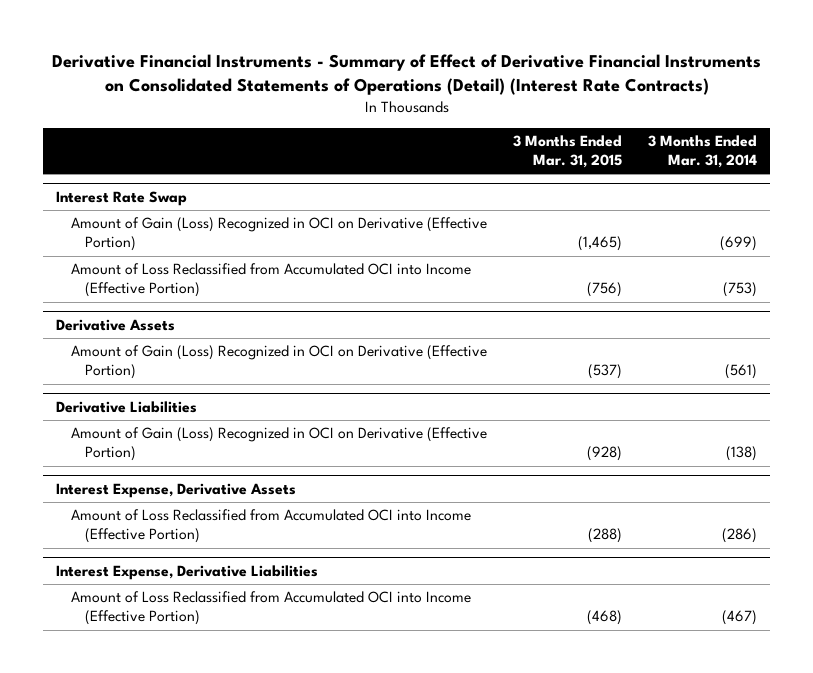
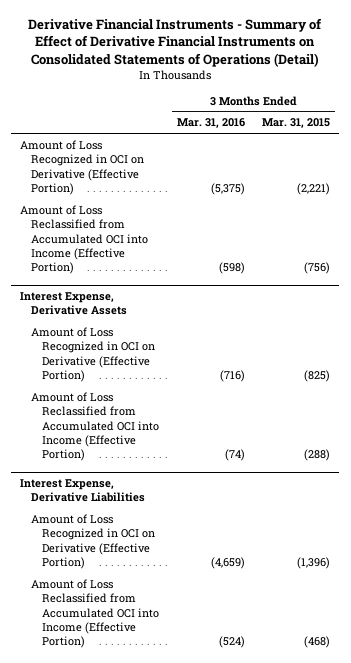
[51,54,761,96] Derivative Financial Instruments - Summary of Effect of Derivative Financial Instruments on Consolidated Statements of Operations (Detail) (Interest Rate Contracts) -> [28,17,323,67] Derivative Financial Instruments - Summary of Effect of Derivative Financial Instruments on Consolidated Statements of Operations (Detail)
[647,135,757,169] 3 Months Ended Mar. 31, 2014 -> none
none -> [176,118,245,129] Mar. 31, 2016
[56,190,188,206] Interest Rate Swap -> none
[70,217,487,252] Amount of Gain (Loss) Recognized in OCI on Derivative (Effective Portion) -> [20,139,145,195] Amount of Loss Recognized in OCI on Derivative (Effective Portion)
[577,236,622,252] (1,465) -> [297,182,331,195] (2,221)
[56,318,176,331] Derivative Assets -> none
[70,345,487,380] Amount of Gain (Loss) Recognized in OCI on Derivative (Effective Portion) -> none
[56,400,198,413] Derivative Liabilities -> none
[70,427,487,462] Amount of Gain (Loss) Recognized in OCI on Derivative (Effective Portion) -> none
none -> [31,326,156,382] Amount of Loss Recognized in OCI on Derivative (Effective Portion)
none -> [31,513,156,569] Amount of Loss Recognized in OCI on Derivative (Effective Portion)

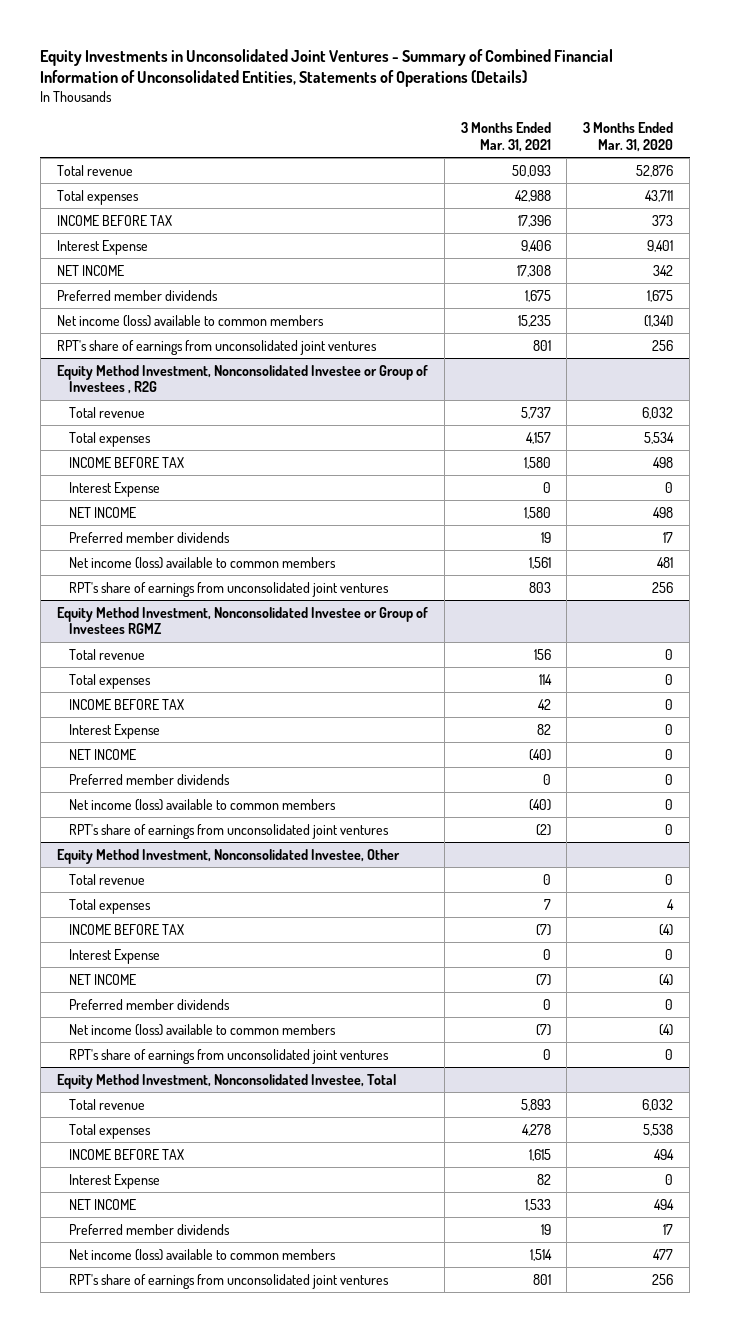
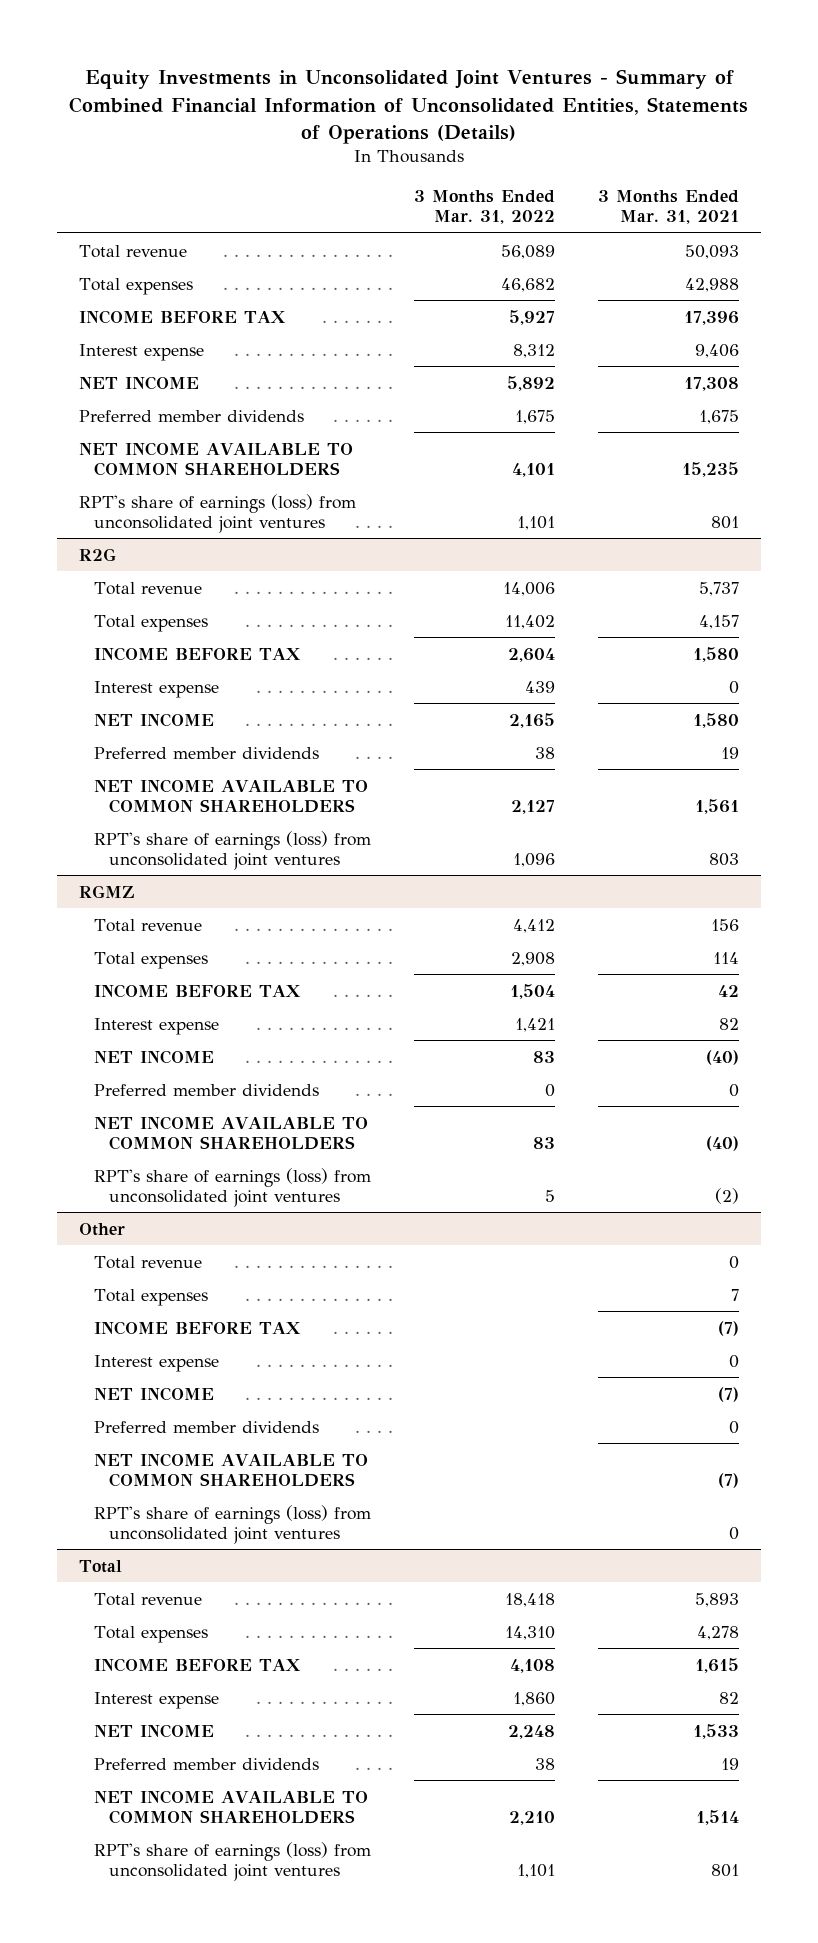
[583,122,674,152] 3 Months Ended Mar. 31, 2020 -> none
none -> [414,190,556,225] 3 Months Ended Mar. 31, 2022
[56,239,148,255] Interest Expense -> [78,343,204,361] Interest expense
[56,314,324,327] Net income (loss) available to common members -> [78,441,353,476] NET INCOME AVAILABLE TO COMMON SHAREHOLDERS
[56,339,377,355] RPT's share of earnings from unconsolidated joint ventures -> [78,493,356,533] RPT's share of earnings (loss) from unconsolidated joint ventures
[56,364,428,395] Equity Method Investment, Nonconsolidated Investee or Group of Investees , R2G -> [78,547,116,561] R2G
[68,481,160,497] Interest Expense -> [94,680,220,698] Interest expense
[68,556,336,569] Net income (loss) available to common members -> [94,778,369,813] NET INCOME AVAILABLE TO COMMON SHAREHOLDERS
[68,581,389,597] RPT's share of earnings from unconsolidated joint ventures -> [94,830,372,870] RPT's share of earnings (loss) from unconsolidated joint ventures
[56,606,428,635] Equity Method Investment, Nonconsolidated Investee or Group of Investees RGMZ -> [78,884,134,898] RGMZ
[68,723,160,739] Interest Expense -> [94,1017,220,1035] Interest expense
[68,798,336,811] Net income (loss) available to common members -> [94,1115,369,1150] NET INCOME AVAILABLE TO COMMON SHAREHOLDERS
[68,823,389,839] RPT's share of earnings from unconsolidated joint ventures -> [94,1167,372,1207] RPT's share of earnings (loss) from unconsolidated joint ventures
[56,848,400,864] Equity Method Investment, Nonconsolidated Investee, Other -> [78,1222,125,1236] Other
[68,948,160,964] Interest Expense -> [94,1354,220,1372] Interest expense
[68,1023,336,1036] Net income (loss) available to common members -> [94,1452,369,1487] NET INCOME AVAILABLE TO COMMON SHAREHOLDERS
[68,1048,389,1064] RPT's share of earnings from unconsolidated joint ventures -> [94,1504,372,1544] RPT's share of earnings (loss) from unconsolidated joint ventures
[56,1073,396,1089] Equity Method Investment, Nonconsolidated Investee, Total -> [78,1559,122,1573] Total
[68,1173,160,1189] Interest Expense -> [94,1691,220,1709] Interest expense
[68,1248,336,1261] Net income (loss) available to common members -> [94,1789,369,1824] NET INCOME AVAILABLE TO COMMON SHAREHOLDERS
[68,1273,389,1289] RPT's share of earnings from unconsolidated joint ventures -> [94,1841,372,1881] RPT's share of earnings (loss) from unconsolidated joint ventures

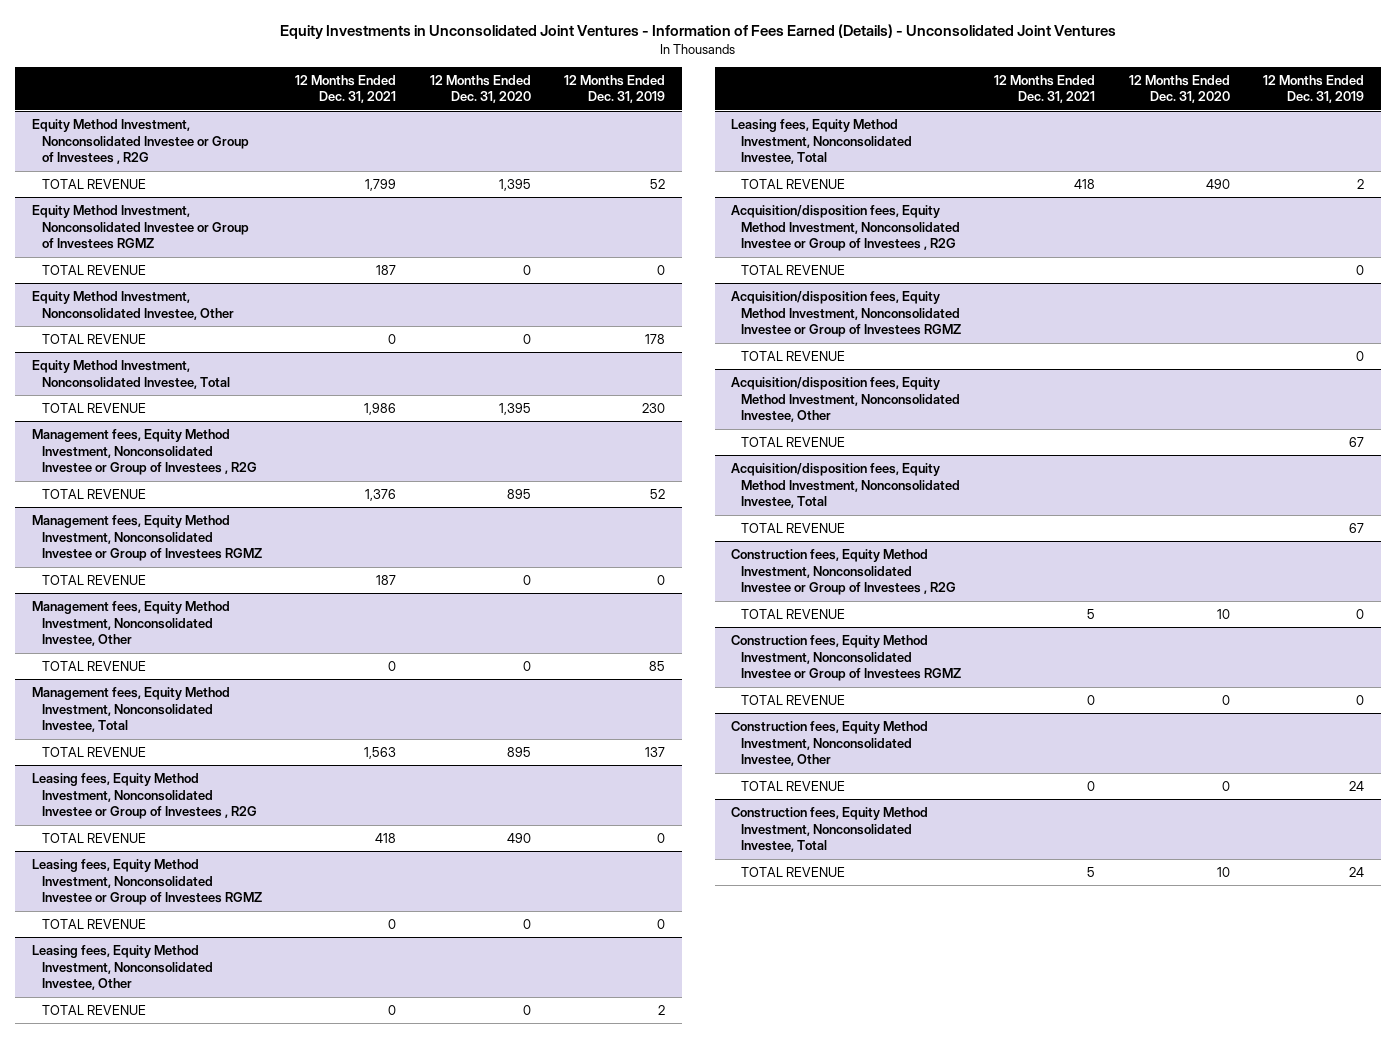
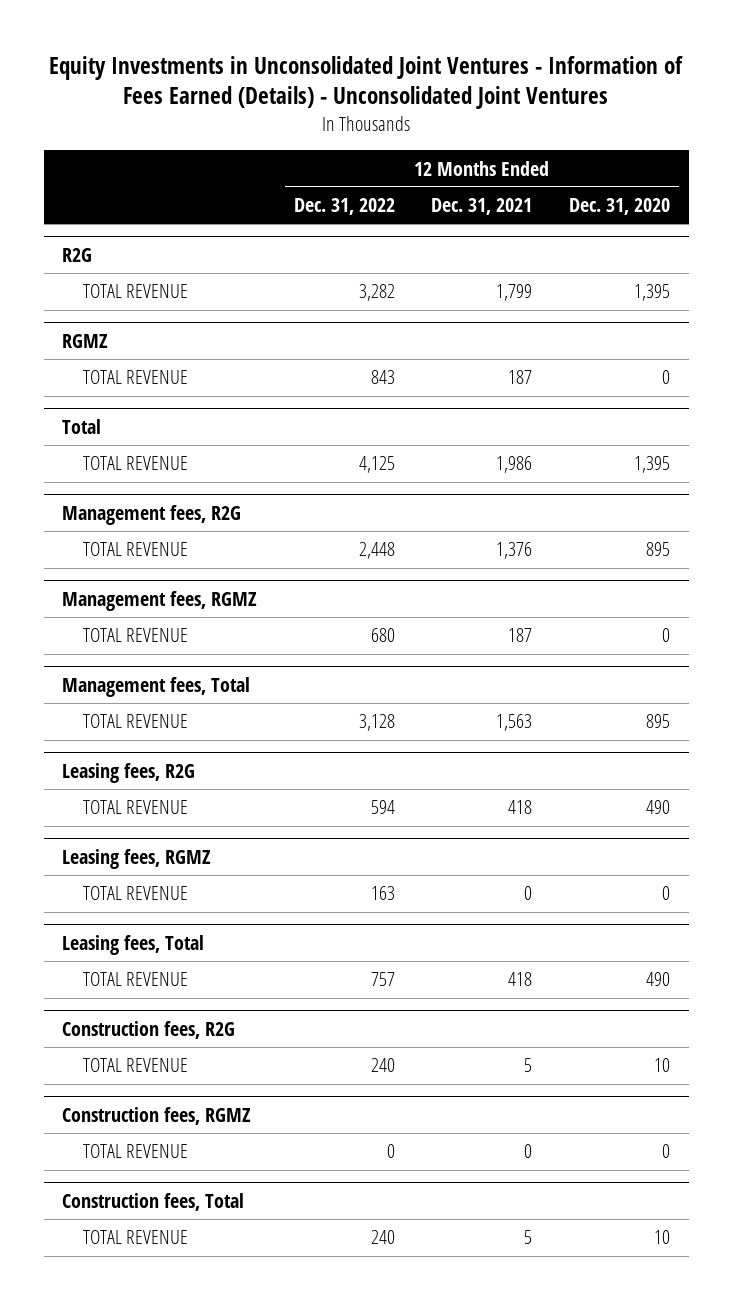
[563,74,665,104] 12 Months Ended Dec. 31, 2019 -> none
none -> [293,198,395,216] Dec. 31, 2022
[31,118,249,165] Equity Method Investment, Nonconsolidated Investee or Group of Investees , R2G -> [62,247,93,262] R2G
[31,204,249,250] Equity Method Investment, Nonconsolidated Investee or Group of Investees RGMZ -> [62,333,109,348] RGMZ
[41,333,146,344] TOTAL REVENUE -> none
[31,359,230,389] Equity Method Investment, Nonconsolidated Investee, Total -> none
[31,290,234,320] Equity Method Investment, Nonconsolidated Investee, Other -> [62,418,102,434] Total
[31,428,257,476] Management fees, Equity Method Investment, Nonconsolidated Investee or Group of Investees , R2G -> none
none -> [62,504,242,525] Management fees, R2G
[31,514,262,562] Management fees, Equity Method Investment, Nonconsolidated Investee or Group of Investees RGMZ -> none
none -> [62,590,258,611] Management fees, RGMZ
[31,600,230,647] Management fees, Equity Method Investment, Nonconsolidated Investee, Other -> none
[41,660,146,671] TOTAL REVENUE -> none
[31,686,230,733] Management fees, Equity Method Investment, Nonconsolidated Investee, Total -> none
none -> [62,676,251,697] Management fees, Total
[31,772,257,820] Leasing fees, Equity Method Investment, Nonconsolidated Investee or Group of Investees , R2G -> none
none -> [62,762,196,783] Leasing fees, R2G
[31,858,262,906] Leasing fees, Equity Method Investment, Nonconsolidated Investee or Group of Investees RGMZ -> none
[41,918,146,929] TOTAL REVENUE -> none
[31,944,213,991] Leasing fees, Equity Method Investment, Nonconsolidated Investee, Other -> none
none -> [62,848,212,869] Leasing fees, RGMZ
[731,118,913,165] Leasing fees, Equity Method Investment, Nonconsolidated Investee, Total -> none
none -> [62,934,205,955] Leasing fees, Total
[731,204,961,252] Acquisition/disposition fees, Equity Method Investment, Nonconsolidated Investee or Group of Investees , R2G -> none
[741,264,846,275] TOTAL REVENUE -> none
[731,290,962,338] Acquisition/disposition fees, Equity Method Investment, Nonconsolidated Investee or Group of Investees RGMZ -> none
[741,350,846,361] TOTAL REVENUE -> none
[731,376,961,423] Acquisition/disposition fees, Equity Method Investment, Nonconsolidated Investee, Other -> none
[741,436,846,447] TOTAL REVENUE -> none
[731,462,961,509] Acquisition/disposition fees, Equity Method Investment, Nonconsolidated Investee, Total -> none
[741,522,846,533] TOTAL REVENUE -> none
[731,548,957,596] Construction fees, Equity Method Investment, Nonconsolidated Investee or Group of Investees , R2G -> none
none -> [62,1020,236,1039] Construction fees, R2G
[731,634,962,682] Construction fees, Equity Method Investment, Nonconsolidated Investee or Group of Investees RGMZ -> none
[741,694,846,705] TOTAL REVENUE -> none
[731,720,929,767] Construction fees, Equity Method Investment, Nonconsolidated Investee, Other -> none
none -> [62,1106,252,1125] Construction fees, RGMZ
[731,806,929,853] Construction fees, Equity Method Investment, Nonconsolidated Investee, Total -> none
none -> [62,1192,245,1211] Construction fees, Total

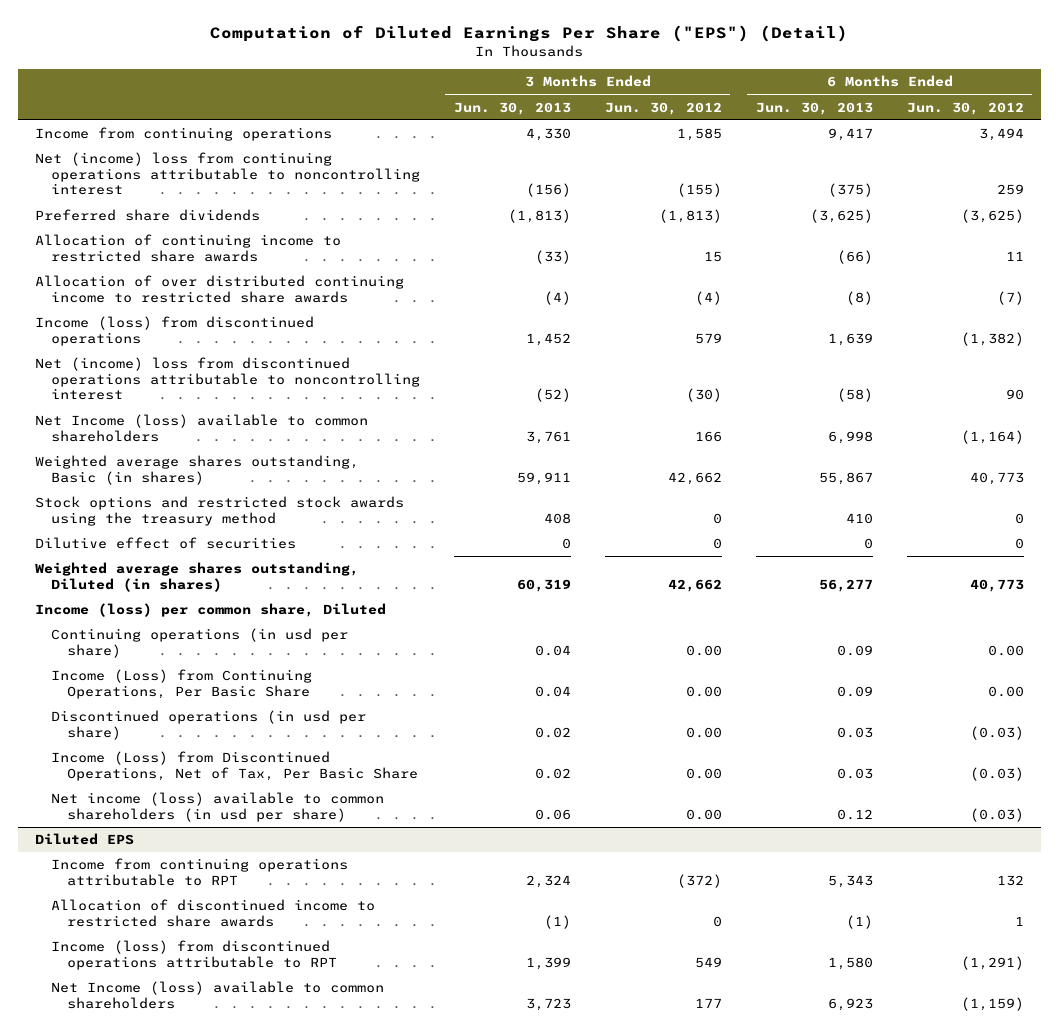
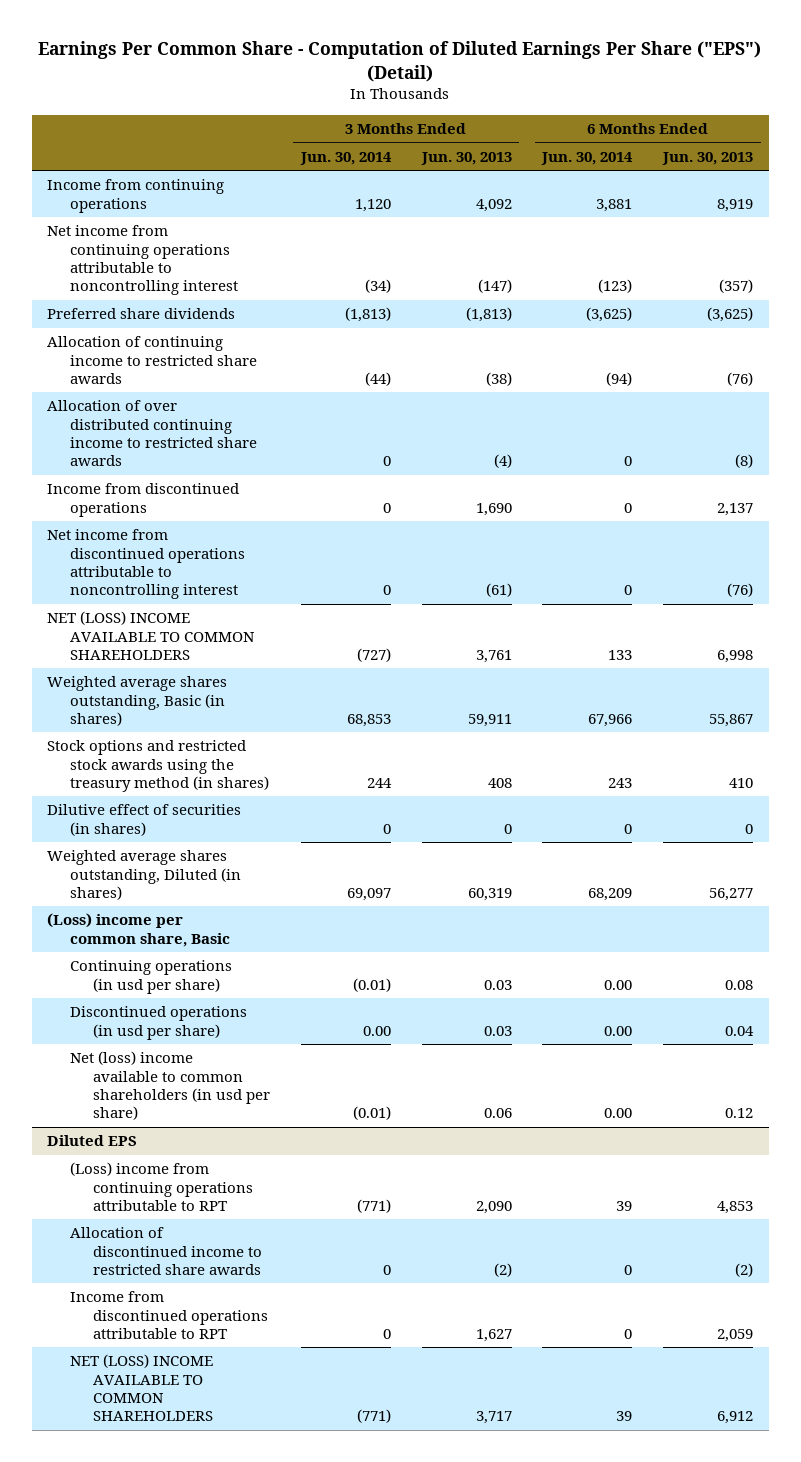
[210,25,849,43] Computation of Diluted Earnings Per Share ("EPS") (Detail) -> [38,41,762,82] Earnings Per Common Share - Computation of Diluted Earnings Per Share ("EPS") (Detail)
[604,101,722,115] Jun. 30, 2012 -> none
[906,101,1024,115] Jun. 30, 2012 -> none
none -> [299,151,392,165] Jun. 30, 2014
none -> [541,151,634,165] Jun. 30, 2014
[525,128,571,142] 4,330 -> [475,198,512,212] 4,092
[827,128,873,142] 9,417 -> [717,198,754,212] 8,919
[34,152,420,196] Net (income) loss from continuing operations attributable to noncontrolling interest -> [47,225,239,296] Net income from continuing operations attributable to noncontrolling interest
[525,183,571,198] (156) -> [477,279,512,294] (147)
[827,183,873,198] (375) -> [719,279,754,294] (357)
[534,249,571,264] (33) -> [485,371,512,386] (38)
[836,249,873,264] (66) -> [727,371,754,386] (76)
[34,316,314,346] Income (loss) from discontinued operations -> [47,483,240,517] Income from discontinued operations
[525,332,571,346] 1,452 -> [475,502,512,516] 1,690
[827,332,873,346] 1,639 -> [717,502,754,516] 2,137
[34,357,420,401] Net (income) loss from discontinued operations attributable to noncontrolling interest -> [47,529,246,600] Net income from discontinued operations attributable to noncontrolling interest
[534,388,571,403] (52) -> [485,583,512,598] (61)
[836,388,873,403] (58) -> [727,583,754,598] (76)
[34,414,368,442] Net Income (loss) available to common shareholders -> [47,611,256,660] NET (LOSS) INCOME AVAILABLE TO COMMON SHAREHOLDERS
[34,496,404,526] Stock options and restricted stock awards using the treasury method -> [47,740,270,792] Stock options and restricted stock awards using the treasury method (in shares)
[34,537,296,550] Dilutive effect of securities -> [47,804,242,836] Dilutive effect of securities (in shares)
[50,669,312,699] Income (Loss) from Continuing Operations, Per Basic Share -> none
[50,751,418,781] Income (Loss) from Discontinued Operations, Net of Tax, Per Basic Share -> none
[34,603,386,618] Income (loss) per common share, Diluted -> [47,913,231,947] (Loss) income per common share, Basic
[534,644,571,656] 0.04 -> [483,979,512,990] 0.03
[836,644,873,656] 0.09 -> [725,979,754,990] 0.08
[534,726,571,738] 0.02 -> [483,1025,512,1036] 0.03
[836,726,873,738] 0.03 -> [725,1025,755,1036] 0.04
[50,792,384,822] Net income (loss) available to common shareholders (in usd per share) -> [70,1051,271,1121] Net (loss) income available to common shareholders (in usd per share)
[50,858,348,886] Income from continuing operations attributable to RPT -> [70,1162,254,1211] (Loss) income from continuing operations attributable to RPT
[525,874,571,888] 2,324 -> [475,1200,512,1214] 2,090
[827,874,873,888] 5,343 -> [717,1200,754,1214] 4,853
[543,914,571,929] (1) -> [493,1262,512,1277] (2)
[845,914,873,929] (1) -> [735,1262,754,1277] (2)
[50,940,337,970] Income (loss) from discontinued operations attributable to RPT -> [70,1291,269,1339] Income from discontinued operations attributable to RPT
[525,956,571,970] 1,399 -> [475,1328,512,1342] 1,627
[827,956,873,970] 1,580 -> [717,1328,754,1342] 2,059
[50,981,384,1009] Net Income (loss) available to common shareholders -> [70,1354,214,1422] NET (LOSS) INCOME AVAILABLE TO COMMON SHAREHOLDERS
[525,997,571,1011] 3,723 -> [475,1411,512,1425] 3,717
[827,997,873,1011] 6,923 -> [717,1411,754,1425] 6,912

